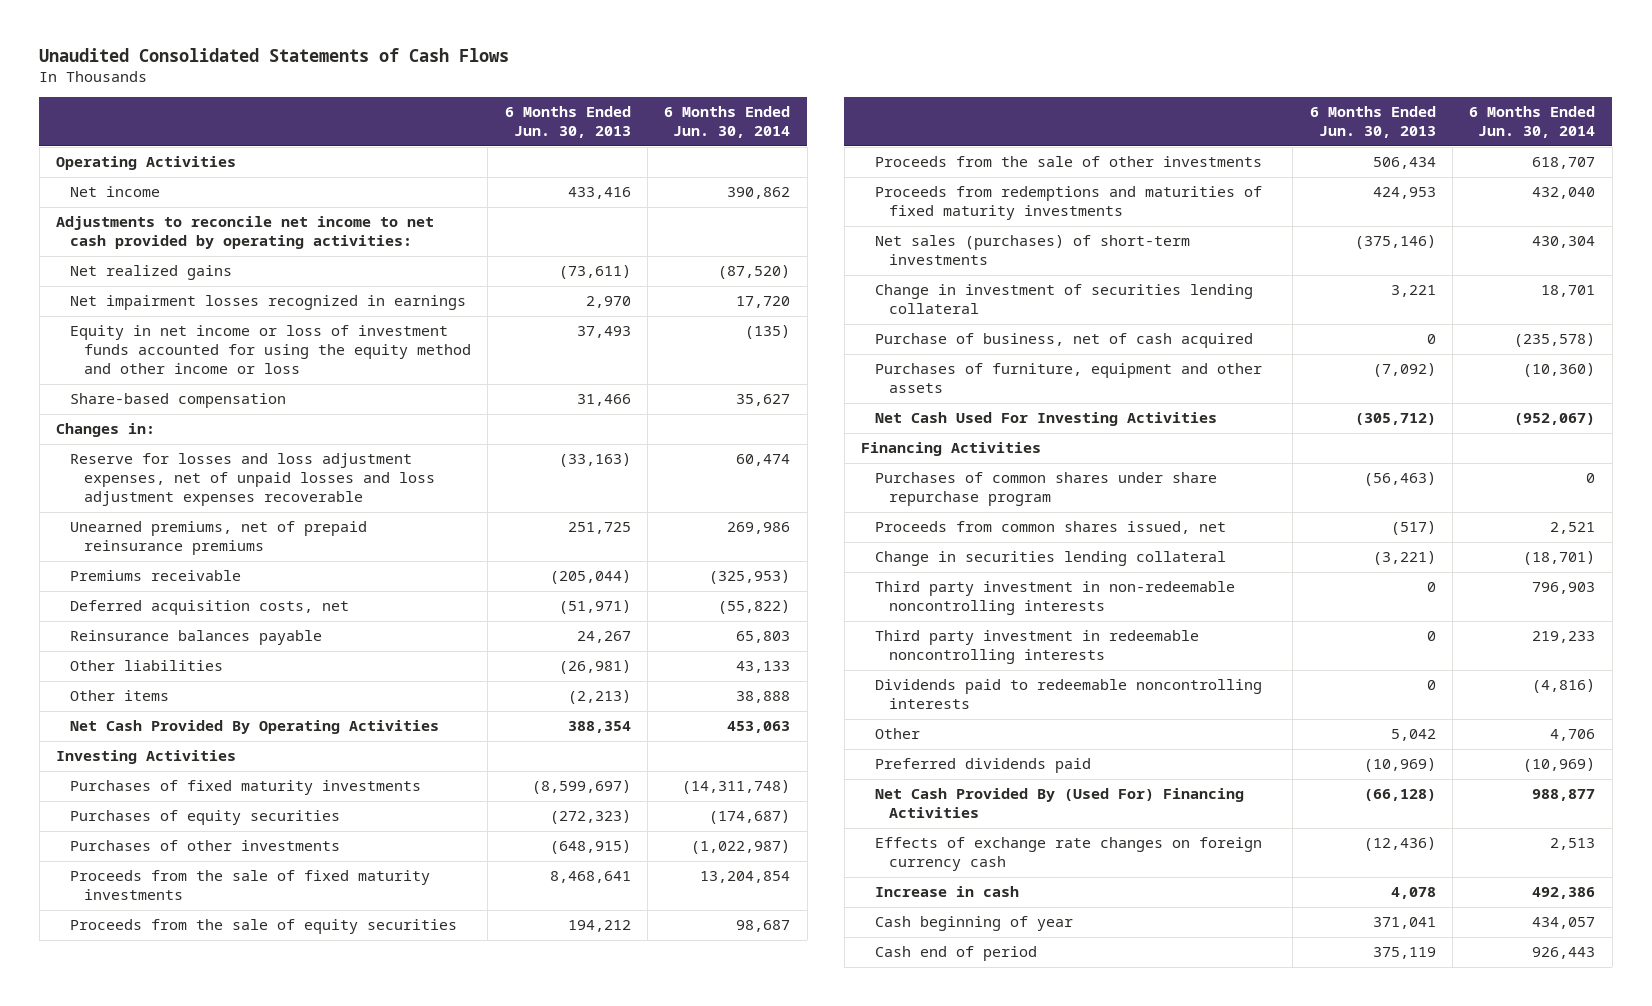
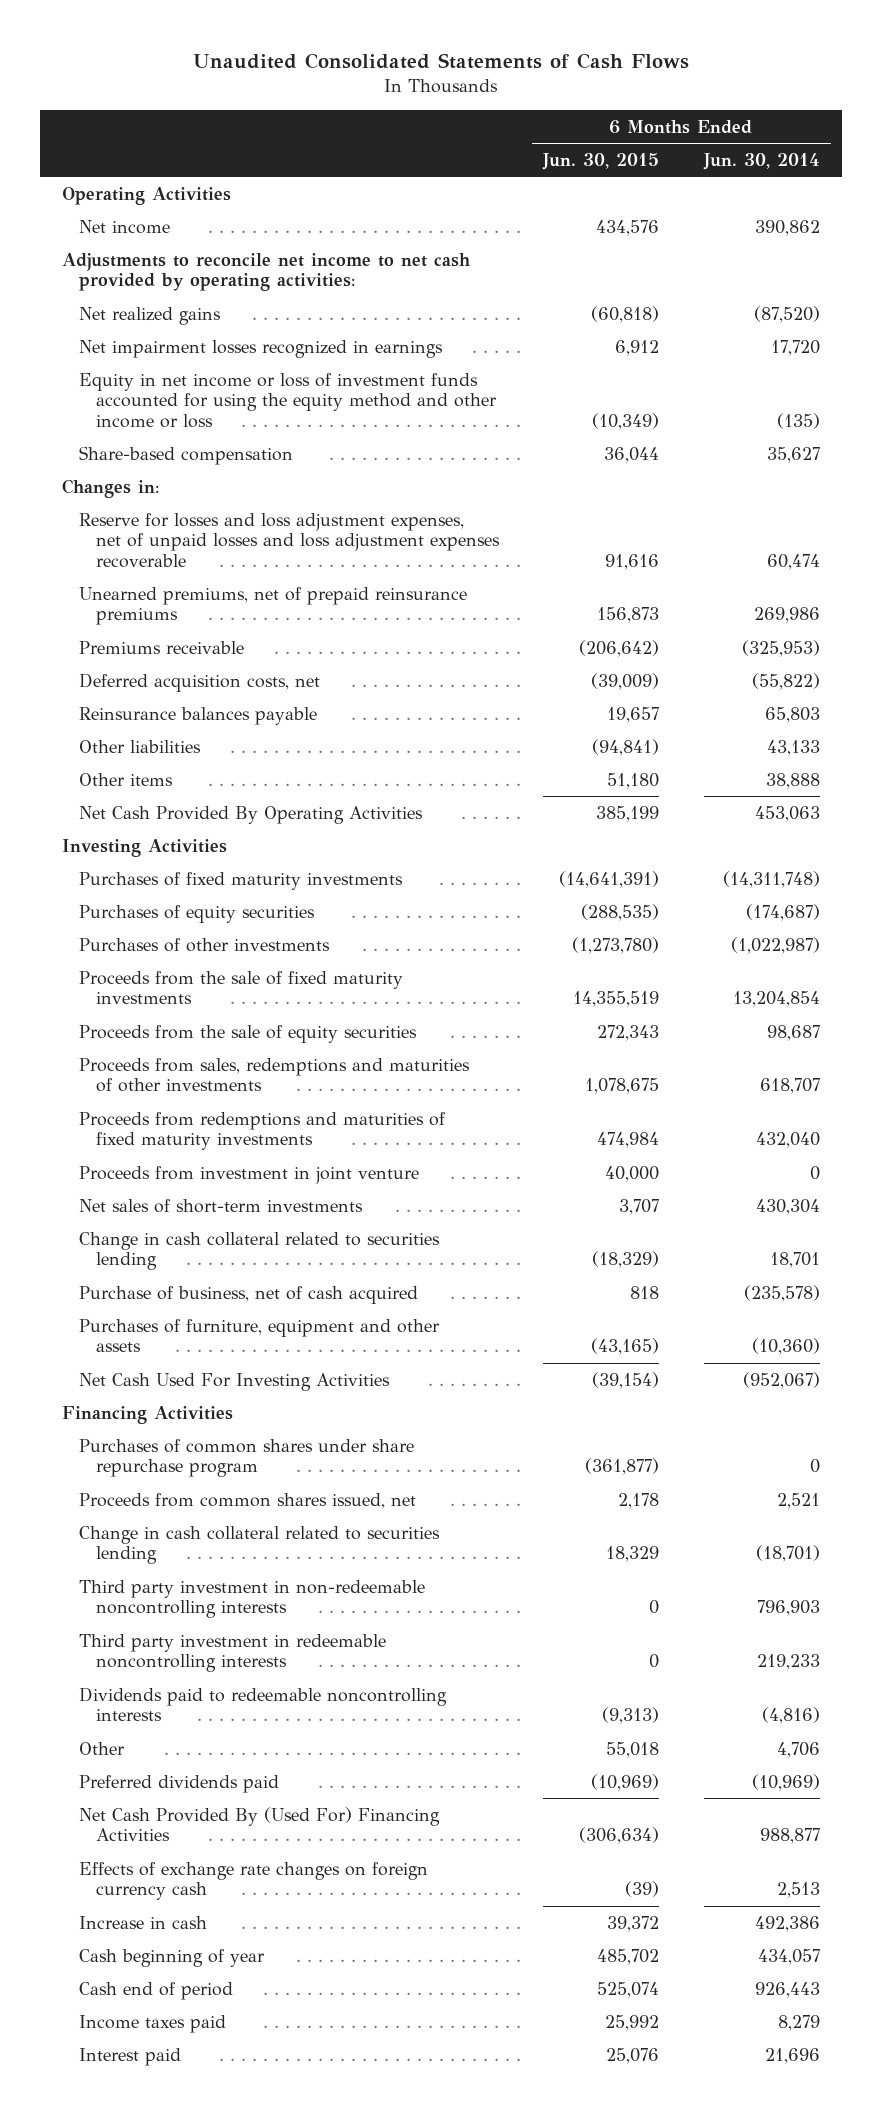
[504,106,631,139] 6 Months Ended Jun. 30, 2013 -> none
none -> [542,152,660,170] Jun. 30, 2015
[875,156,1263,168] Proceeds from the sale of other investments -> [79,1057,471,1093] Proceeds from sales, redemptions and maturities of other investments
none -> [79,1165,420,1184] Proceeds from investment in joint venture
[875,235,1191,266] Net sales (purchases) of short-term investments -> [79,1198,364,1213] Net sales of short-term investments
[875,284,1254,315] Change in investment of securities lending collateral -> [79,1231,441,1271] Change in cash collateral related to securities lending
[875,551,1227,567] Change in securities lending collateral -> [79,1525,441,1565] Change in cash collateral related to securities lending
none -> [79,2014,227,2033] Income taxes paid
none -> [79,2047,182,2066] Interest paid

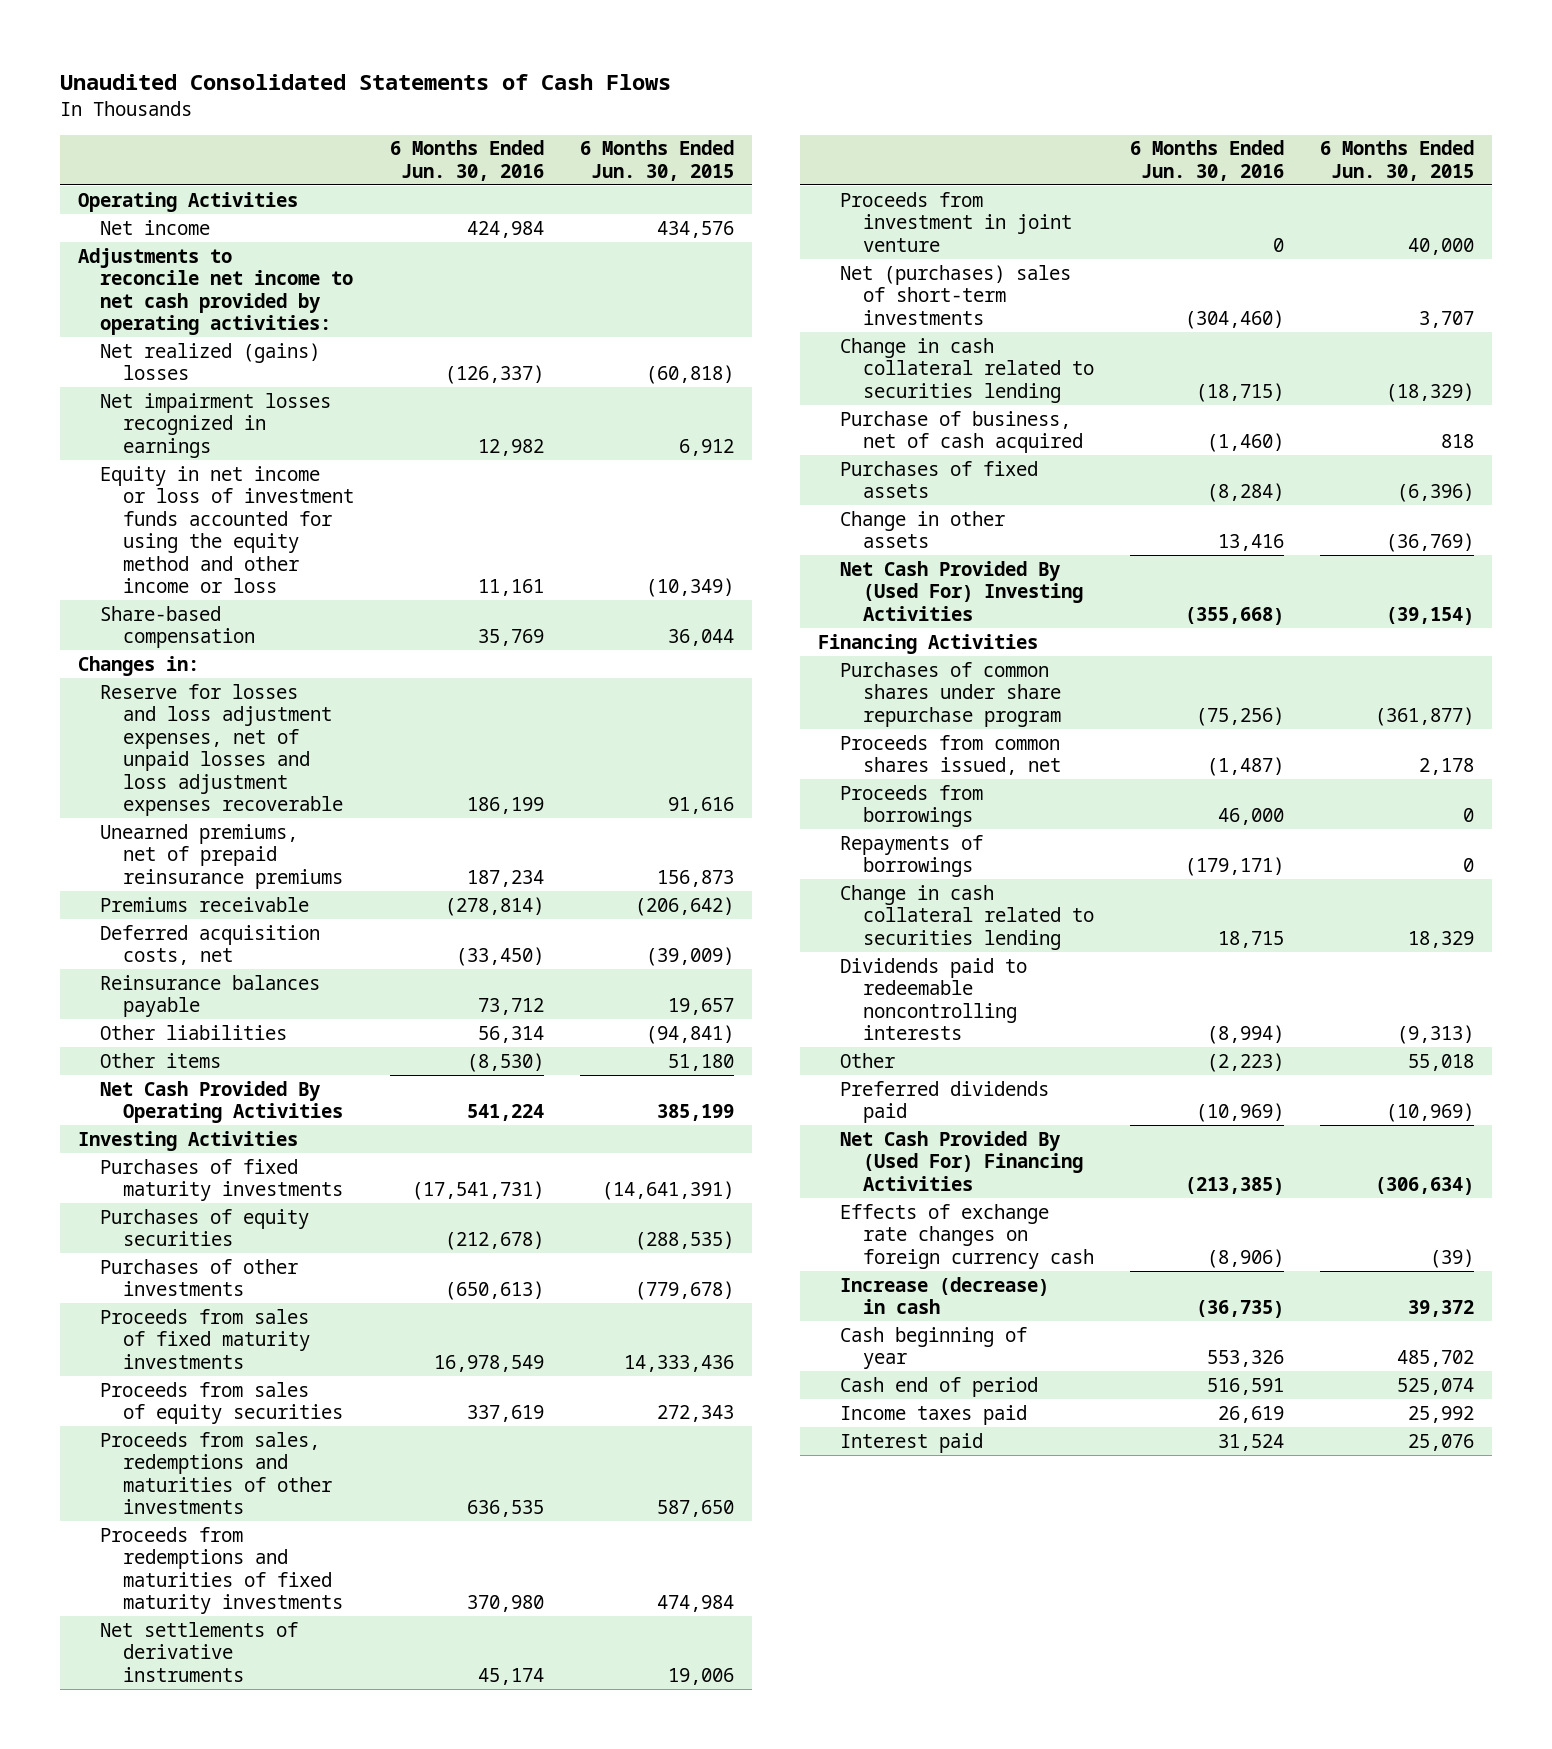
[702,152,820,170] Jun. 30, 2014 -> none
none -> [389,140,544,181] 6 Months Ended Jun. 30, 2016
[79,306,222,325] Net realized gains -> [100,342,321,381] Net realized (gains) losses
[572,936,660,954] (1,273,780) -> [634,1281,734,1301] (779,678)
[79,970,404,1005] Proceeds from the sale of fixed maturity investments -> [100,1308,310,1369] Proceeds from sales of fixed maturity investments
[573,991,660,1008] 14,355,519 -> [623,1354,734,1372] 14,333,436
[79,1024,418,1043] Proceeds from the sale of equity securities -> [100,1381,343,1425] Proceeds from sales of equity securities
[585,1078,660,1095] 1,078,675 -> [656,1500,734,1518] 587,650
none -> [100,1621,299,1682] Net settlements of derivative instruments
[79,1198,364,1213] Net sales of short-term investments -> [840,264,1072,325] Net (purchases) sales of short-term investments
[79,1318,441,1353] Purchases of furniture, equipment and other assets -> [840,460,1039,499] Purchases of fixed assets
[591,1338,660,1356] (43,165) -> [1397,483,1475,503] (6,396)
none -> [840,510,1006,549] Change in other assets
[79,1372,391,1391] Net Cash Used For Investing Activities -> [840,560,1084,621] Net Cash Provided By (Used For) Investing Activities
none -> [840,784,984,828] Proceeds from borrowings
none -> [840,834,984,878] Repayments of borrowings
[79,1579,426,1619] Third party investment in non-redeemable noncontrolling interests -> none
[79,1633,387,1673] Third party investment in redeemable noncontrolling interests -> none
[79,1915,208,1929] Increase in cash -> [840,1276,1050,1315] Increase (decrease) in cash

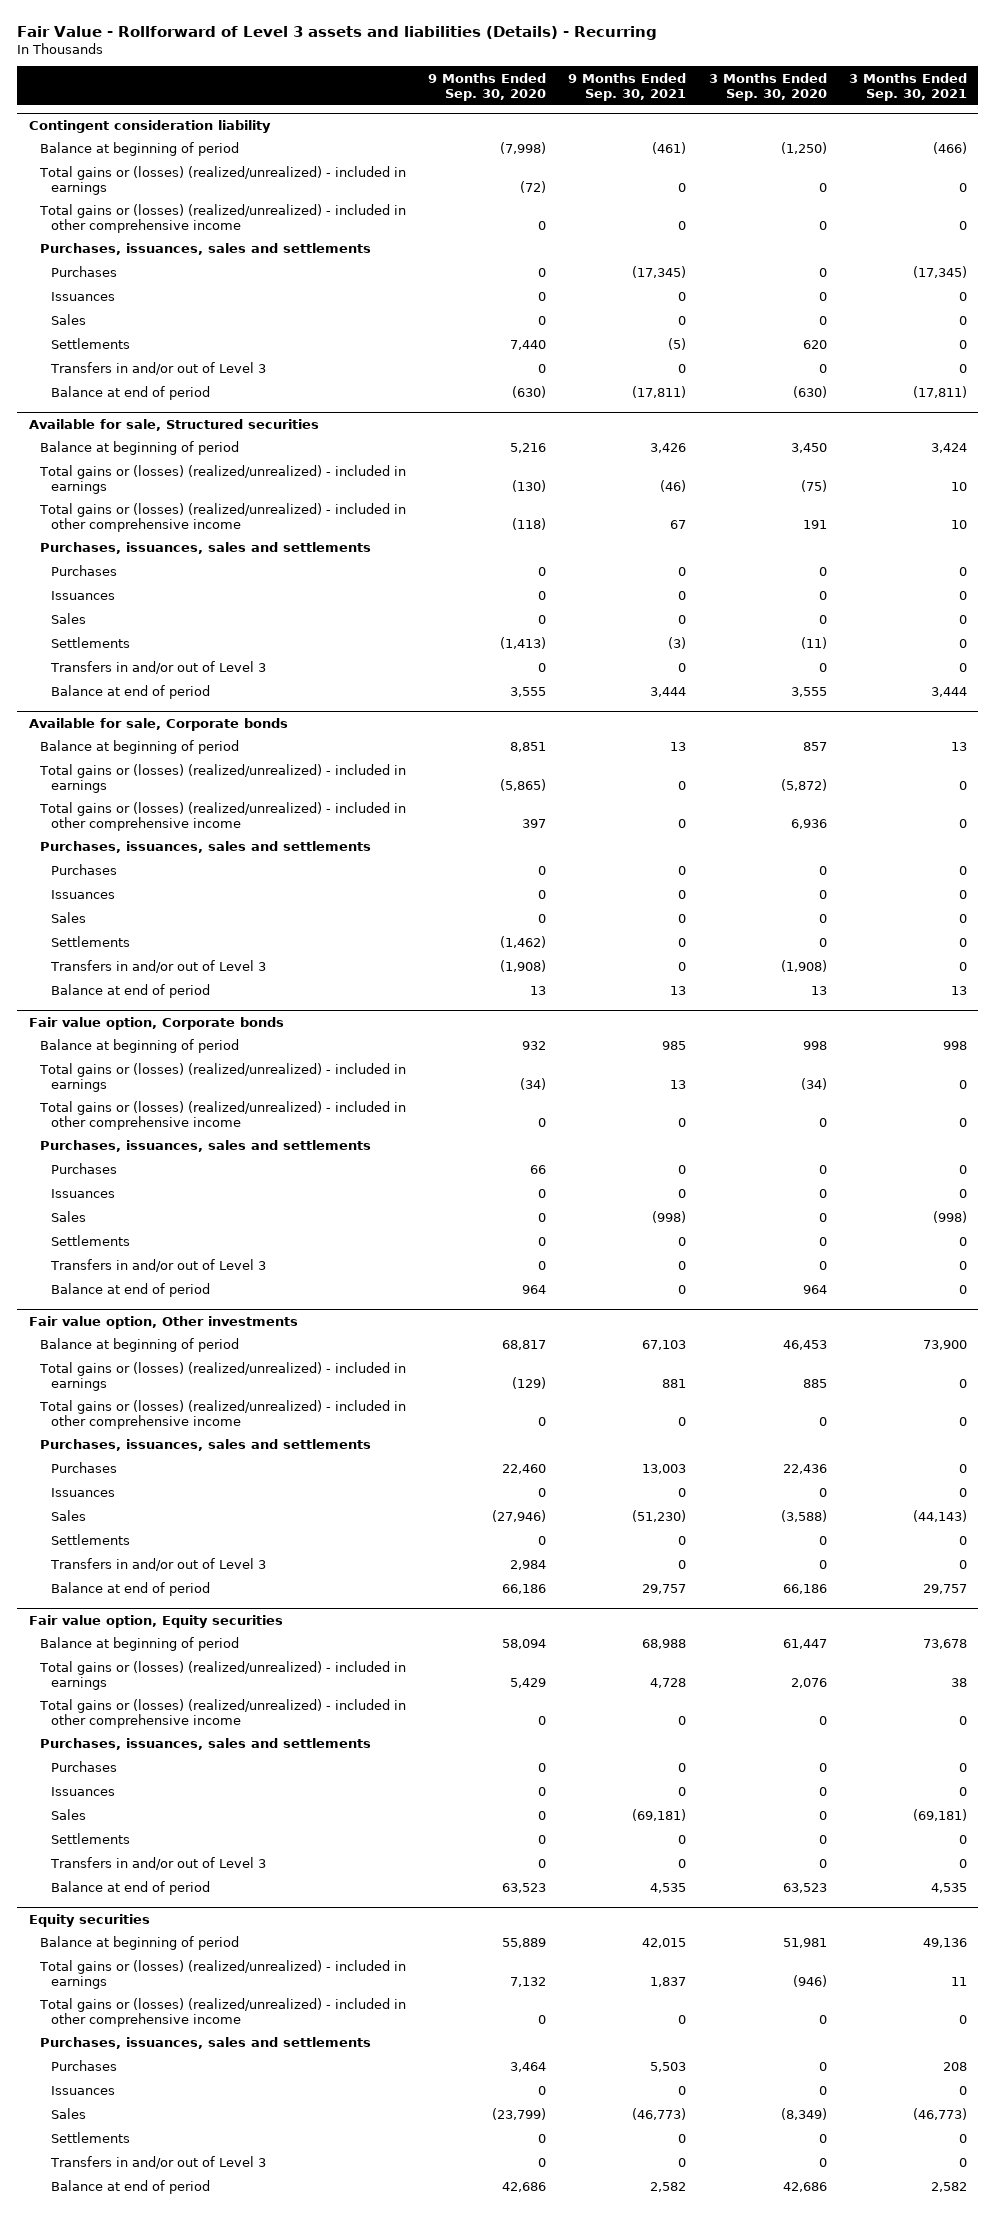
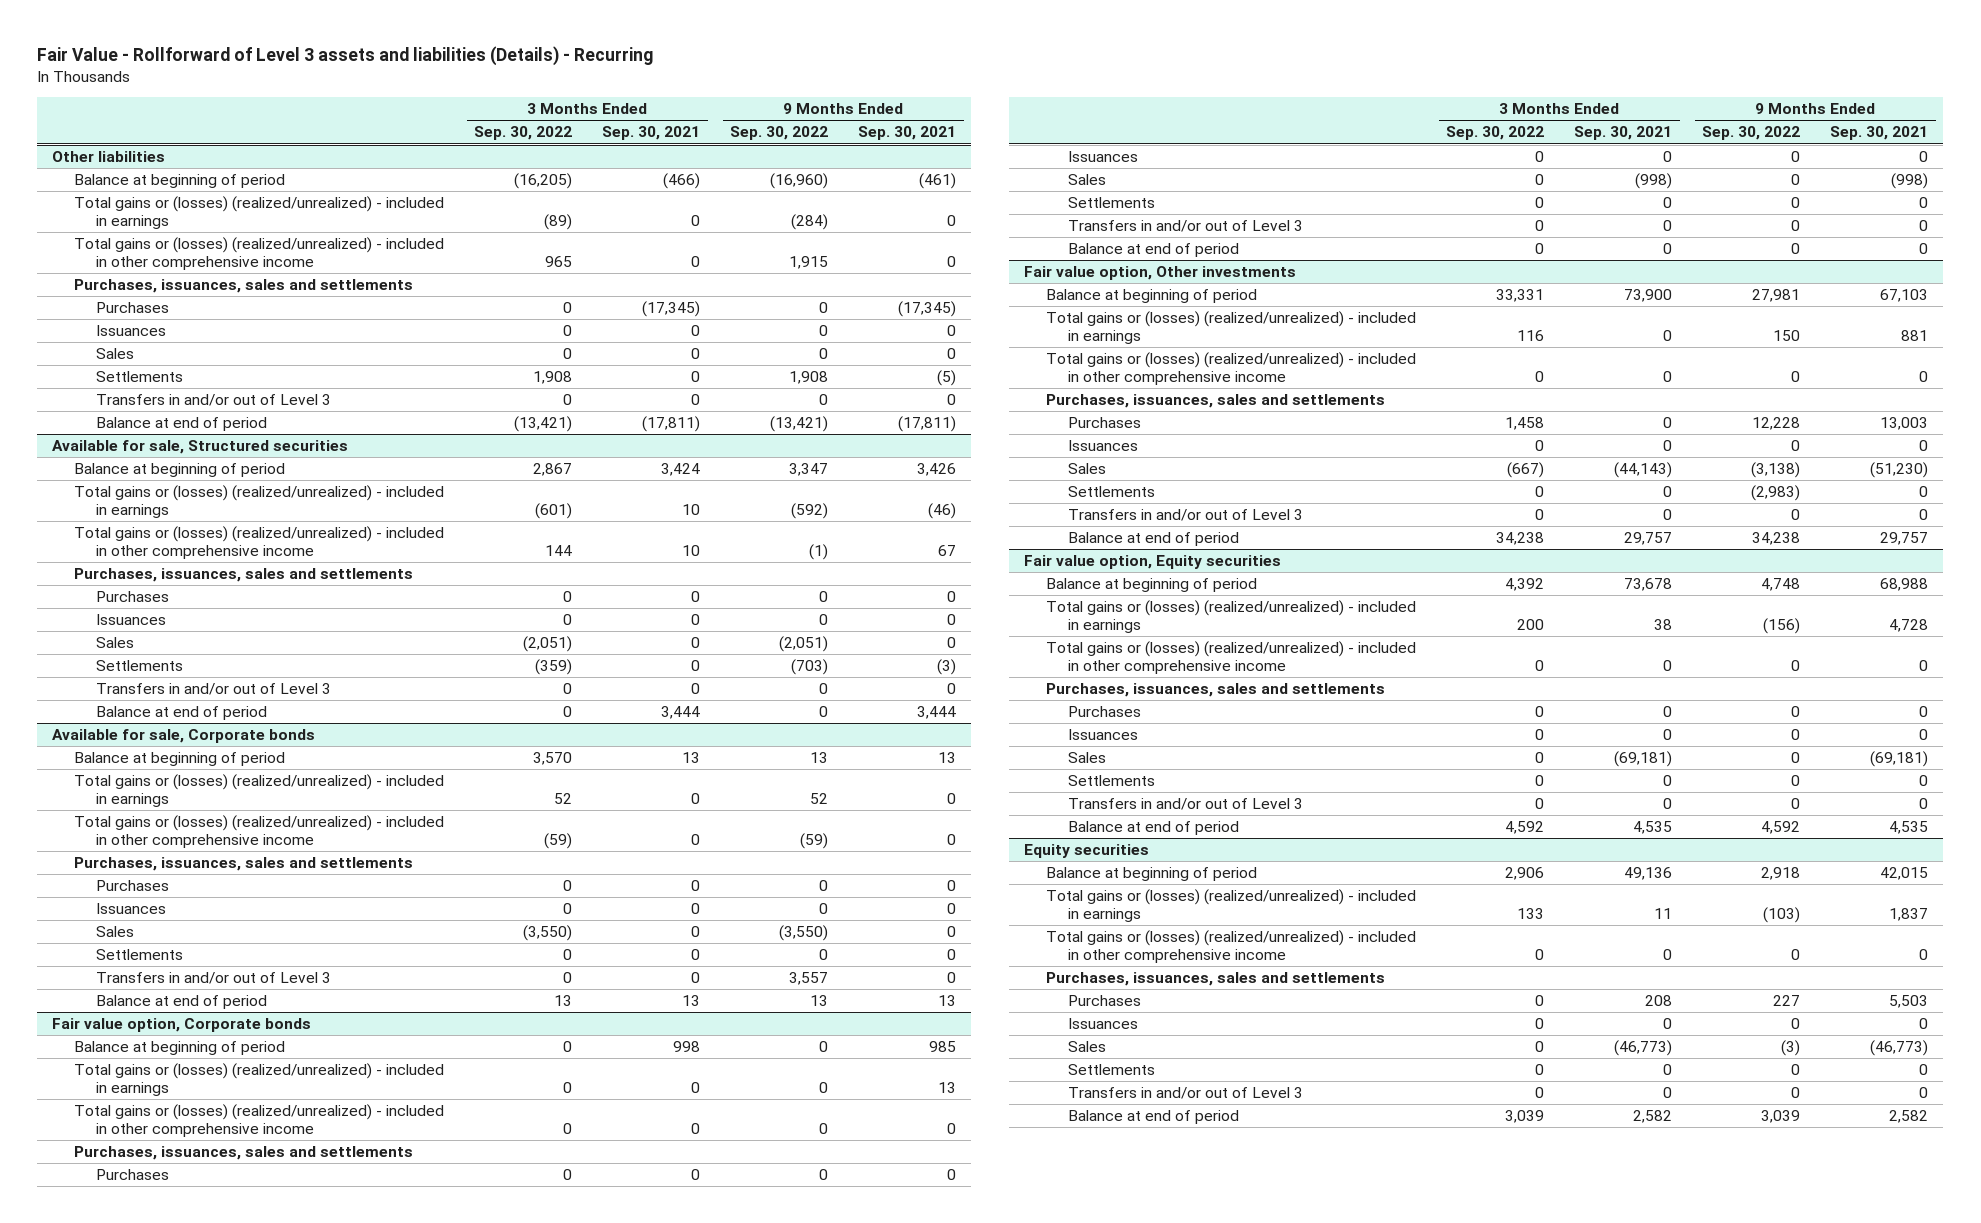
[428,72,547,101] 9 Months Ended Sep. 30, 2020 -> none
[708,72,827,101] 3 Months Ended Sep. 30, 2020 -> none
none -> [474,126,573,141] Sep. 30, 2022
none -> [730,126,829,141] Sep. 30, 2022
[28,119,271,133] Contingent consideration liability -> [52,151,166,163] Other liabilities

